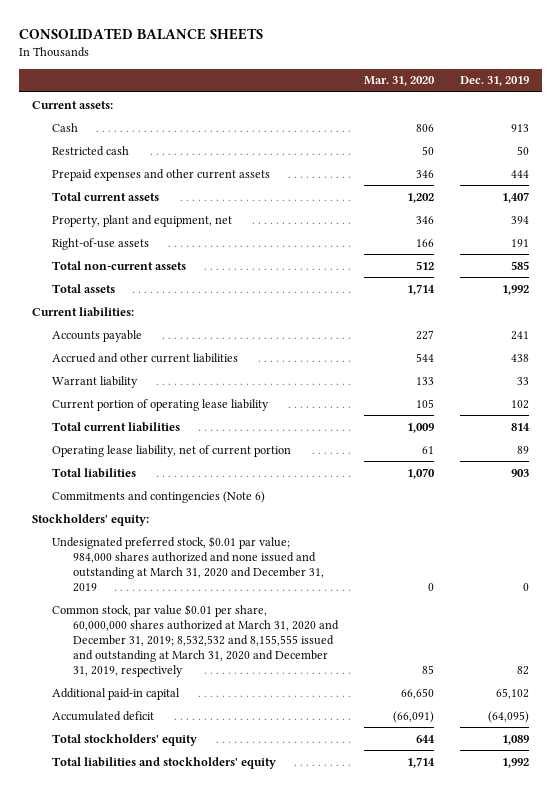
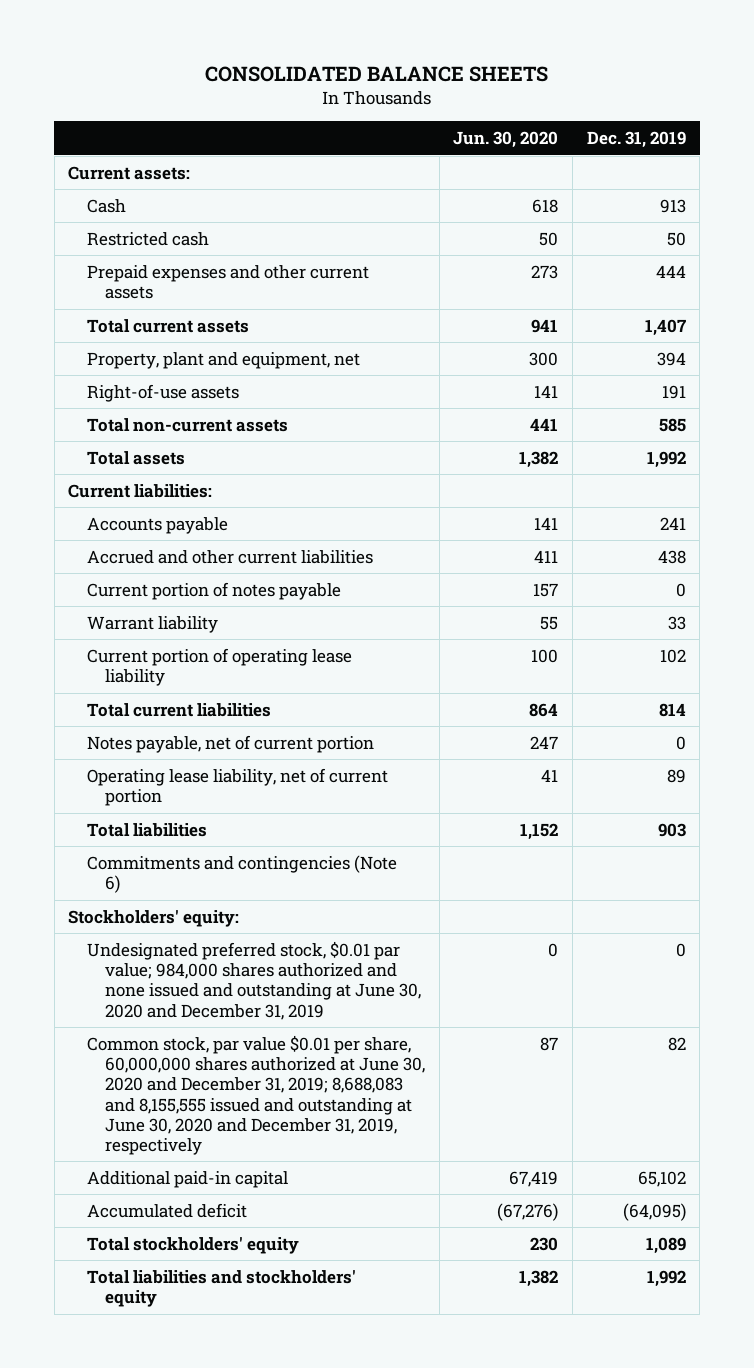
[363,76,435,87] Mar. 31, 2020 -> none
none -> [453,131,559,149] Jun. 30, 2020
none -> [86,581,341,600] Current portion of notes payable
none -> [86,734,374,753] Notes payable, net of current portion
[52,535,324,592] Undesignated preferred stock, $0.01 par value; 984,000 shares authorized and none issued and outstanding at March 31, 2020 and December 31, 2019 -> [86,940,421,1020] Undesignated preferred stock, $0.01 par value; 984,000 shares authorized and none issued and outstanding at June 30, 2020 and December 31, 2019
[52,603,339,677] Common stock, par value $0.01 per share, 60,000,000 shares authorized at March 31, 2020 and December 31, 2019; 8,532,532 and 8,155,555 issued and outstanding at March 31, 2020 and December 31, 2019, respectively -> [86,1034,425,1155] Common stock, par value $0.01 per share, 60,000,000 shares authorized at June 30, 2020 and December 31, 2019; 8,688,083 and 8,155,555 issued and outstanding at June 30, 2020 and December 31, 2019, respectively

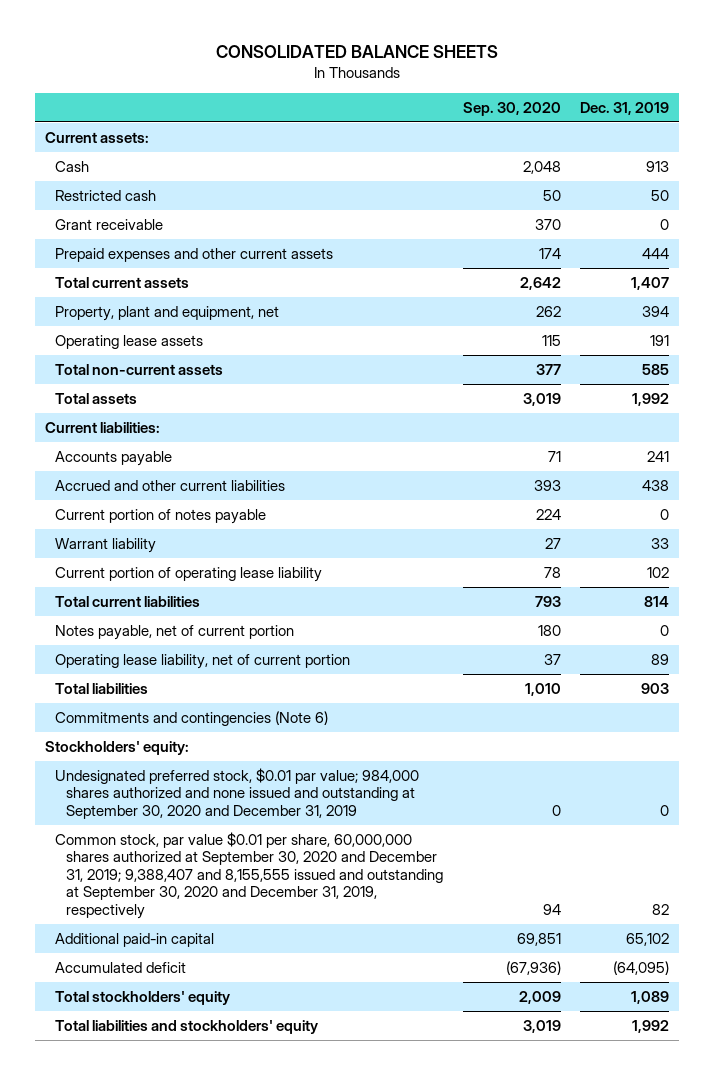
[453,131,559,149] Jun. 30, 2020 -> none
none -> [462,101,561,116] Sep. 30, 2020
none -> [55,218,164,230] Grant receivable
[86,383,239,402] Right-of-use assets -> [55,334,204,349] Operating lease assets
[86,940,421,1020] Undesignated preferred stock, $0.01 par value; 984,000 shares authorized and none issued and outstanding at June 30, 2020 and December 31, 2019 -> [55,767,420,819] Undesignated preferred stock, $0.01 par value; 984,000 shares authorized and none issued and outstanding at September 30, 2020 and December 31, 2019
[86,1034,425,1155] Common stock, par value $0.01 per share, 60,000,000 shares authorized at June 30, 2020 and December 31, 2019; 8,688,083 and 8,155,555 issued and outstanding at June 30, 2020 and December 31, 2019, respectively -> [55,831,444,919] Common stock, par value $0.01 per share, 60,000,000 shares authorized at September 30, 2020 and December 31, 2019; 9,388,407 and 8,155,555 issued and outstanding at September 30, 2020 and December 31, 2019, respectively

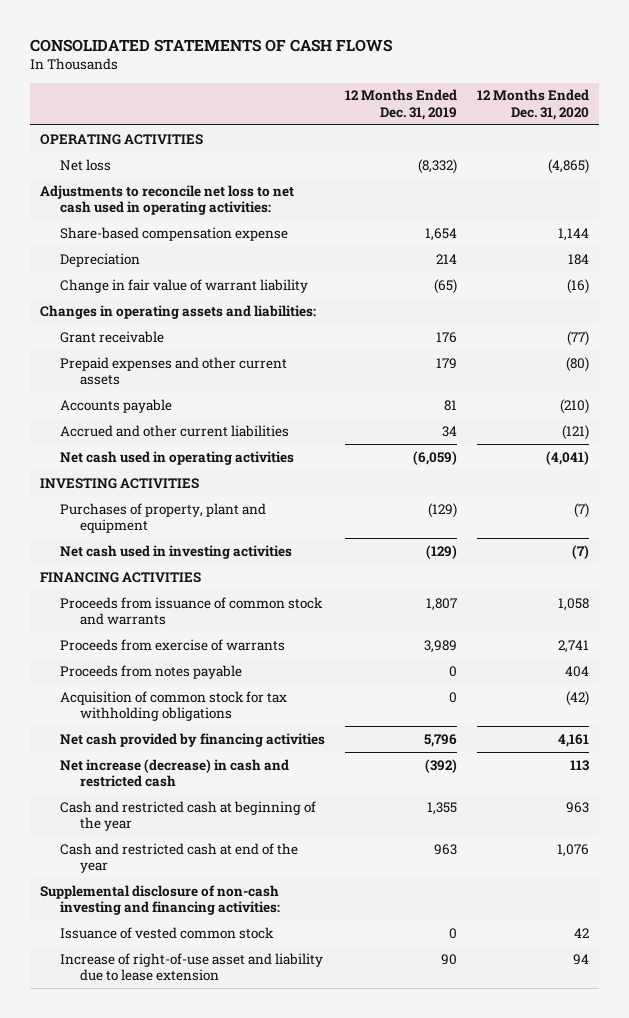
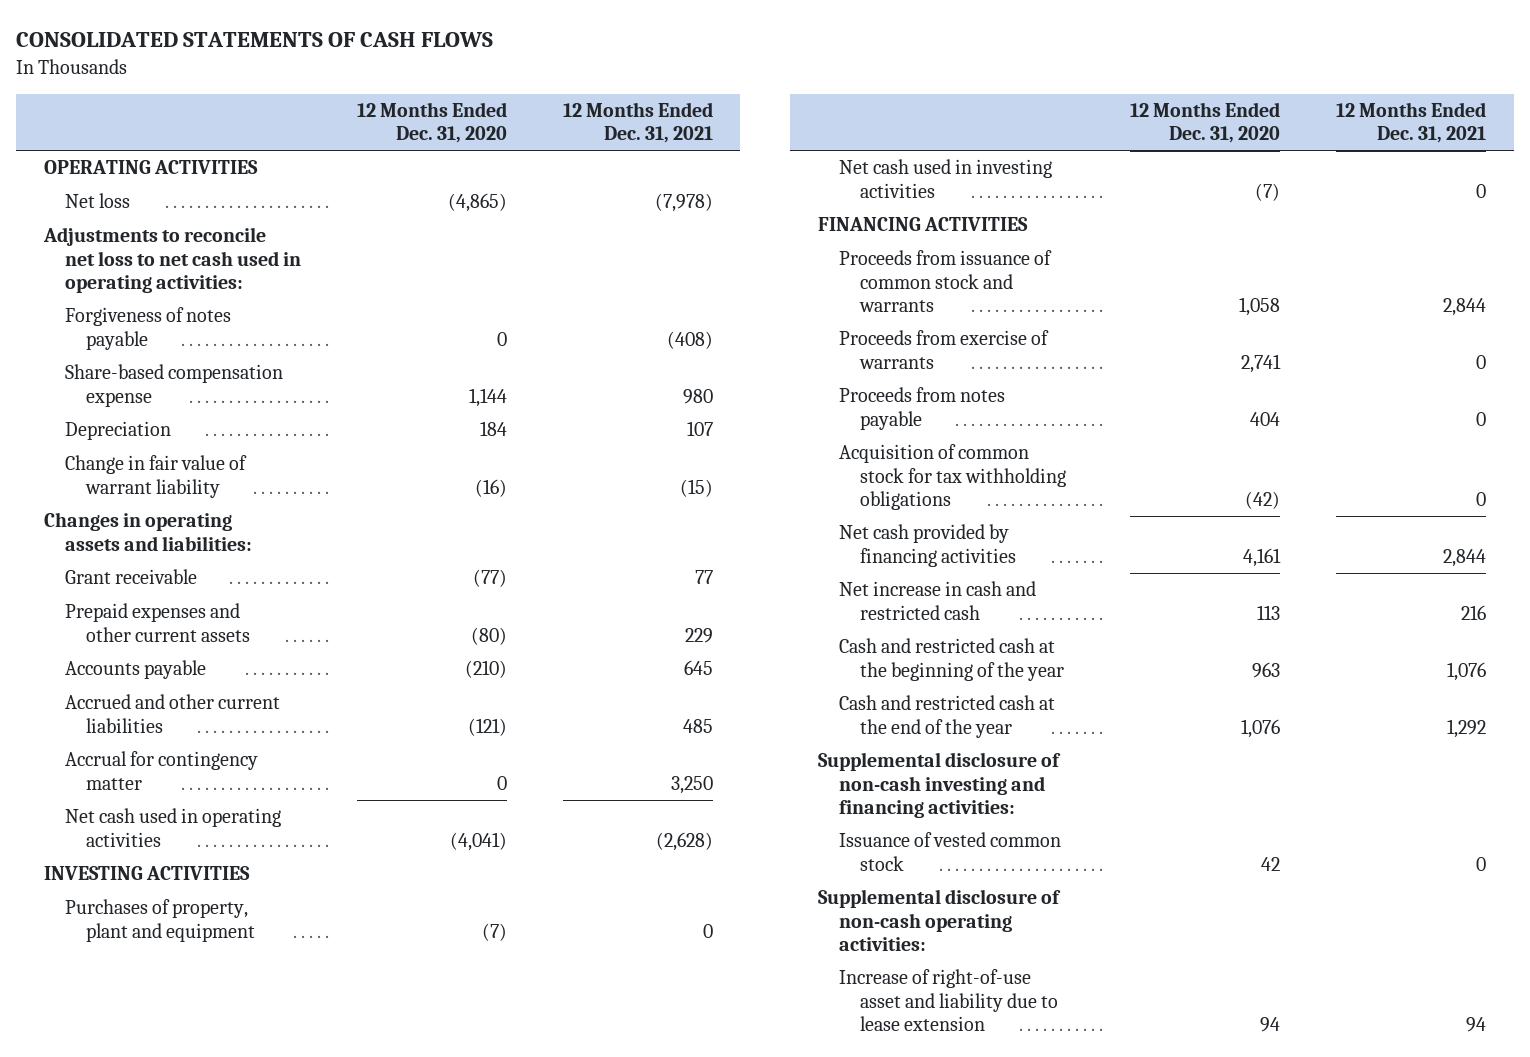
[344,89,457,120] 12 Months Ended Dec. 31, 2019 -> none
none -> [562,102,713,144] 12 Months Ended Dec. 31, 2021
none -> [65,307,232,350] Forgiveness of notes payable
none -> [65,751,259,790] Accrual for contingency matter
[59,758,289,788] Net increase (decrease) in cash and restricted cash -> [838,581,1036,620] Net increase in cash and restricted cash
[59,800,316,832] Cash and restricted cash at beginning of the year -> [838,638,1064,681] Cash and restricted cash at the beginning of the year
[59,842,298,874] Cash and restricted cash at end of the year -> [838,695,1055,738] Cash and restricted cash at the end of the year
none -> [817,889,1061,951] Supplemental disclosure of non-cash operating activities:

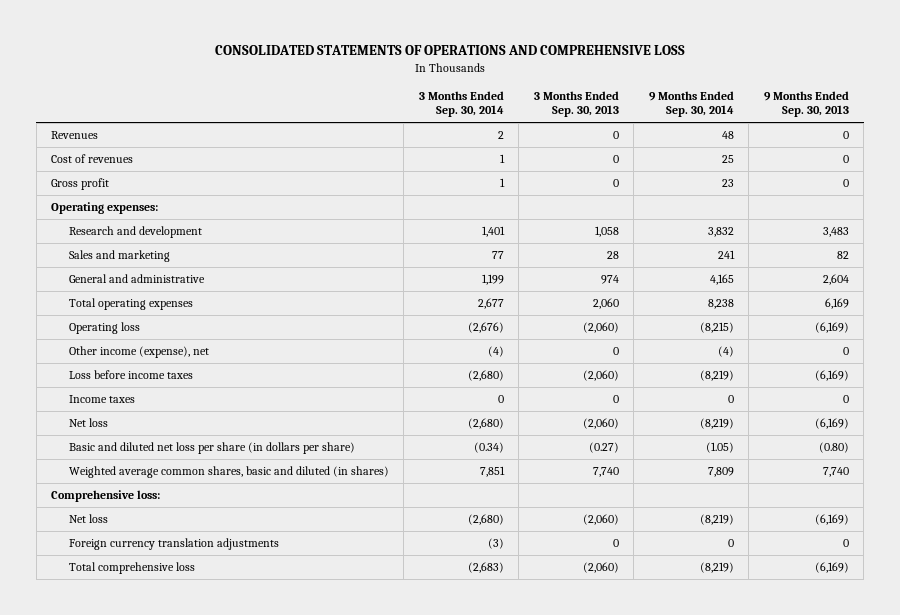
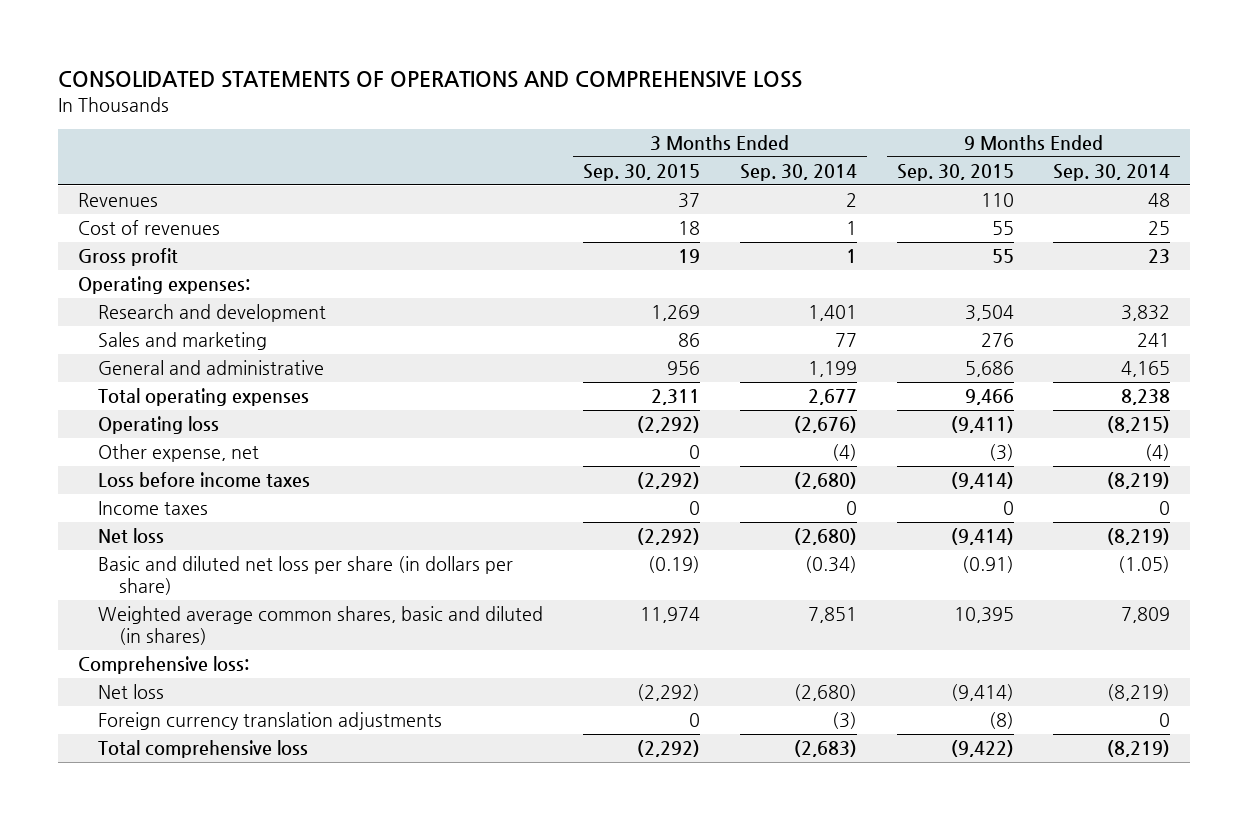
[533,90,619,118] 3 Months Ended Sep. 30, 2013 -> none
[763,90,849,118] 9 Months Ended Sep. 30, 2013 -> none
none -> [583,164,701,182] Sep. 30, 2015
none -> [896,164,1014,182] Sep. 30, 2015
[68,345,209,358] Other income (expense), net -> [98,444,260,463] Other expense, net

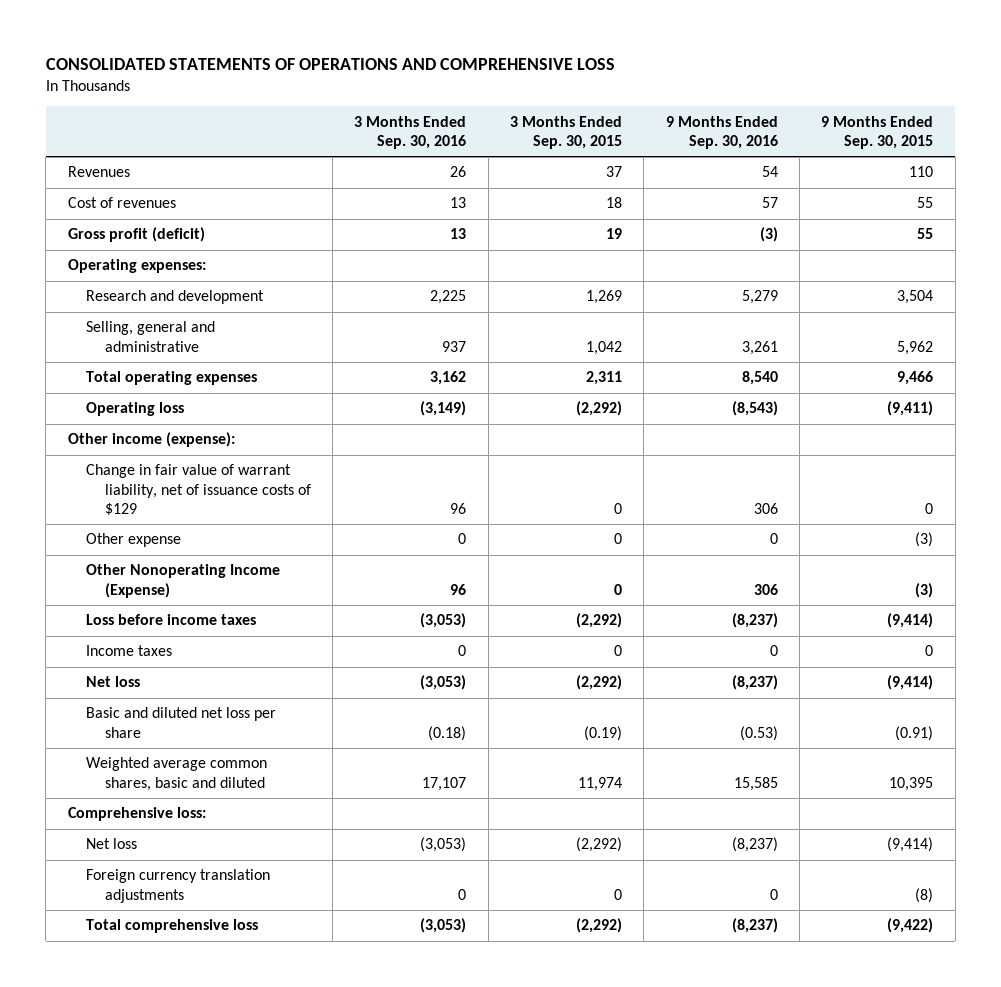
[739,164,857,182] Sep. 30, 2014 -> none
[1053,164,1171,182] Sep. 30, 2014 -> none
none -> [354,115,467,149] 3 Months Ended Sep. 30, 2016
none -> [665,115,778,149] 9 Months Ended Sep. 30, 2016
[77,248,178,267] Gross profit -> [67,227,205,243] Gross profit (deficit)
[98,332,268,351] Sales and marketing -> none
[98,360,325,376] General and administrative -> [86,321,216,352] Selling, general and administrative
[667,361,701,376] 956 -> [585,340,622,355] 1,042
[964,361,1014,378] 5,686 -> [897,340,934,355] 5,962
none -> [67,432,235,448] Other income (expense):
none -> [86,464,311,515] Change in fair value of warrant liability, net of issuance costs of $129
[98,444,260,463] Other expense, net -> [86,533,182,548] Other expense
none -> [86,564,281,598] Other Nonoperating Income (Expense)
[98,556,514,596] Basic and diluted net loss per share (in dollars per share) -> [86,707,277,738] Basic and diluted net loss per share
[98,606,544,646] Weighted average common shares, basic and diluted (in shares) -> [86,757,268,791] Weighted average common shares, basic and diluted

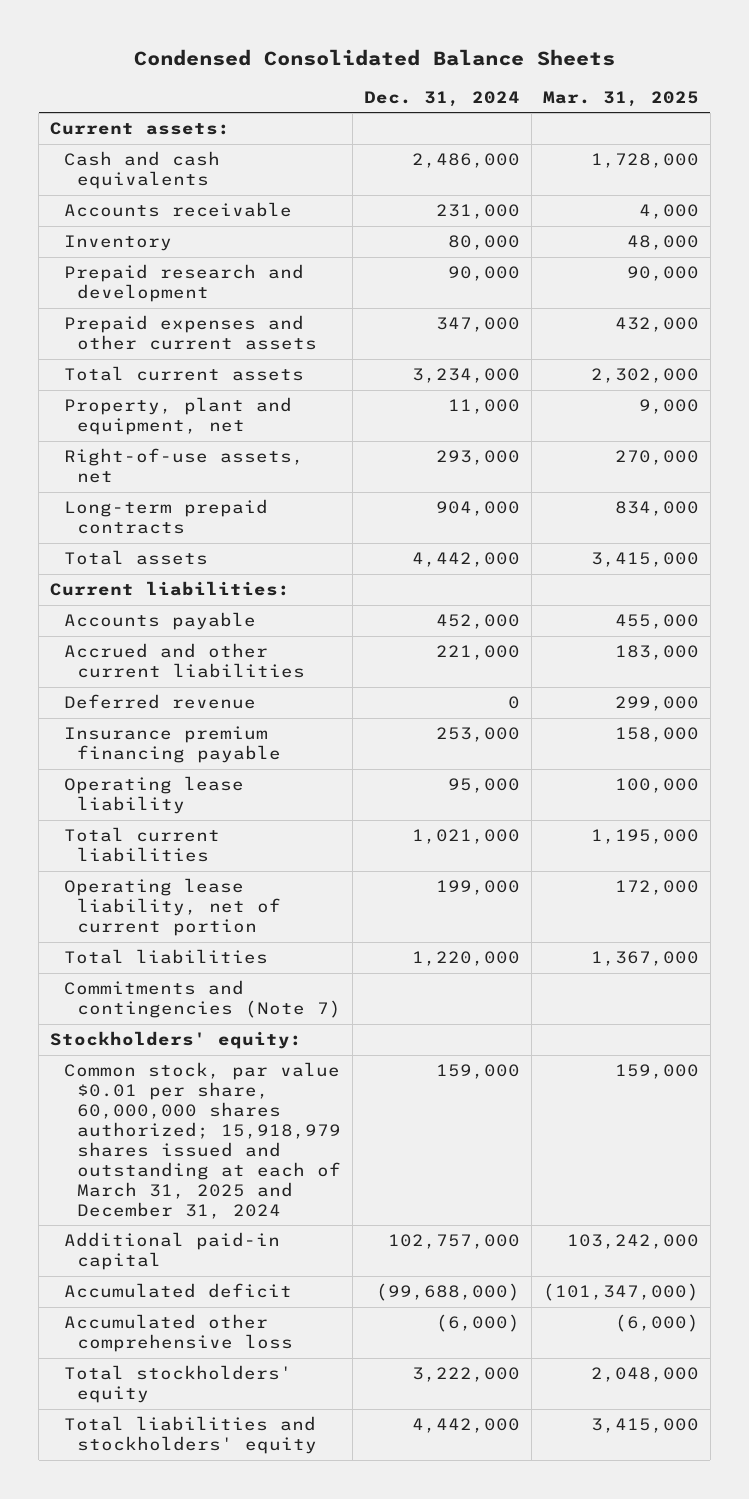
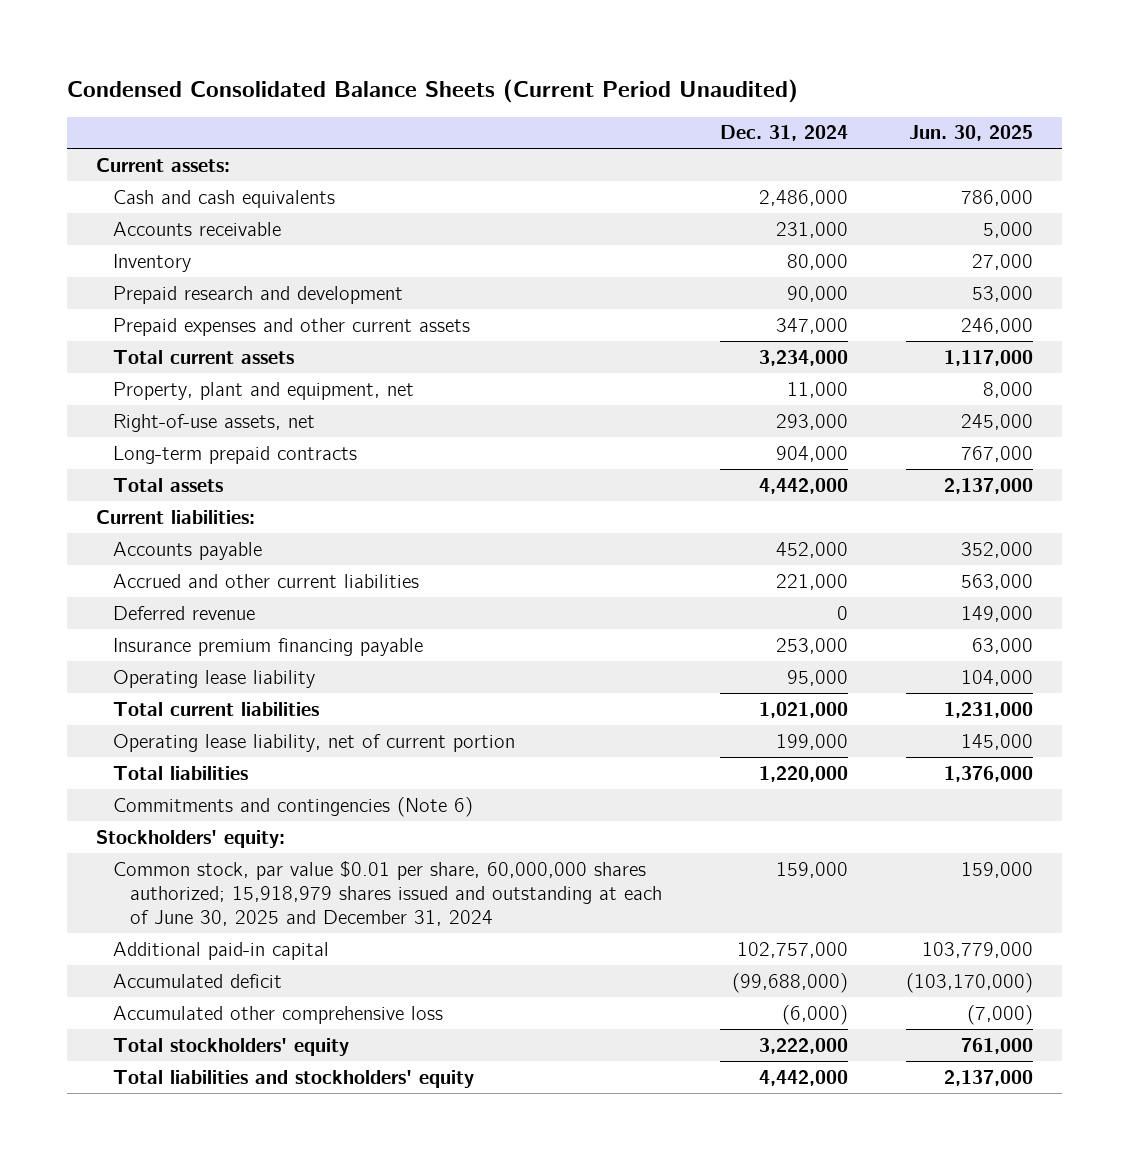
[133,48,615,66] Condensed Consolidated Balance Sheets -> [67,79,799,104] Condensed Consolidated Balance Sheets (Current Period Unaudited)
[542,90,699,107] Mar. 31, 2025 -> none
none -> [908,125,1033,142] Jun. 30, 2025
[63,980,342,1019] Commitments and contingencies (Note 7) -> [113,796,474,817] Commitments and contingencies (Note 6)
[63,1062,342,1219] Common stock, par value $0.01 per share, 60,000,000 shares authorized; 15,918,979 shares issued and outstanding at each of March 31, 2025 and December 31, 2024 -> [113,860,662,926] Common stock, par value $0.01 per share, 60,000,000 shares authorized; 15,918,979 shares issued and outstanding at each of June 30, 2025 and December 31, 2024

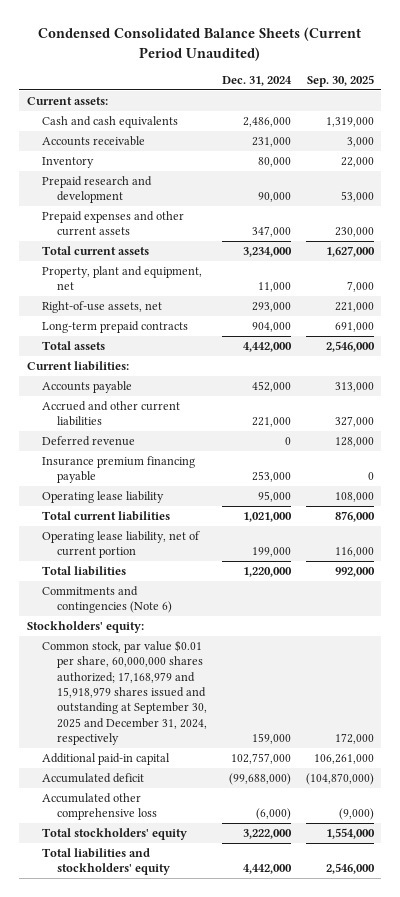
[908,125,1033,142] Jun. 30, 2025 -> none
none -> [306,75,374,88] Sep. 30, 2025
[113,860,662,926] Common stock, par value $0.01 per share, 60,000,000 shares authorized; 15,918,979 shares issued and outstanding at each of June 30, 2025 and December 31, 2024 -> [41,639,207,746] Common stock, par value $0.01 per share, 60,000,000 shares authorized; 17,168,979 and 15,918,979 shares issued and outstanding at September 30, 2025 and December 31, 2024, respectively

